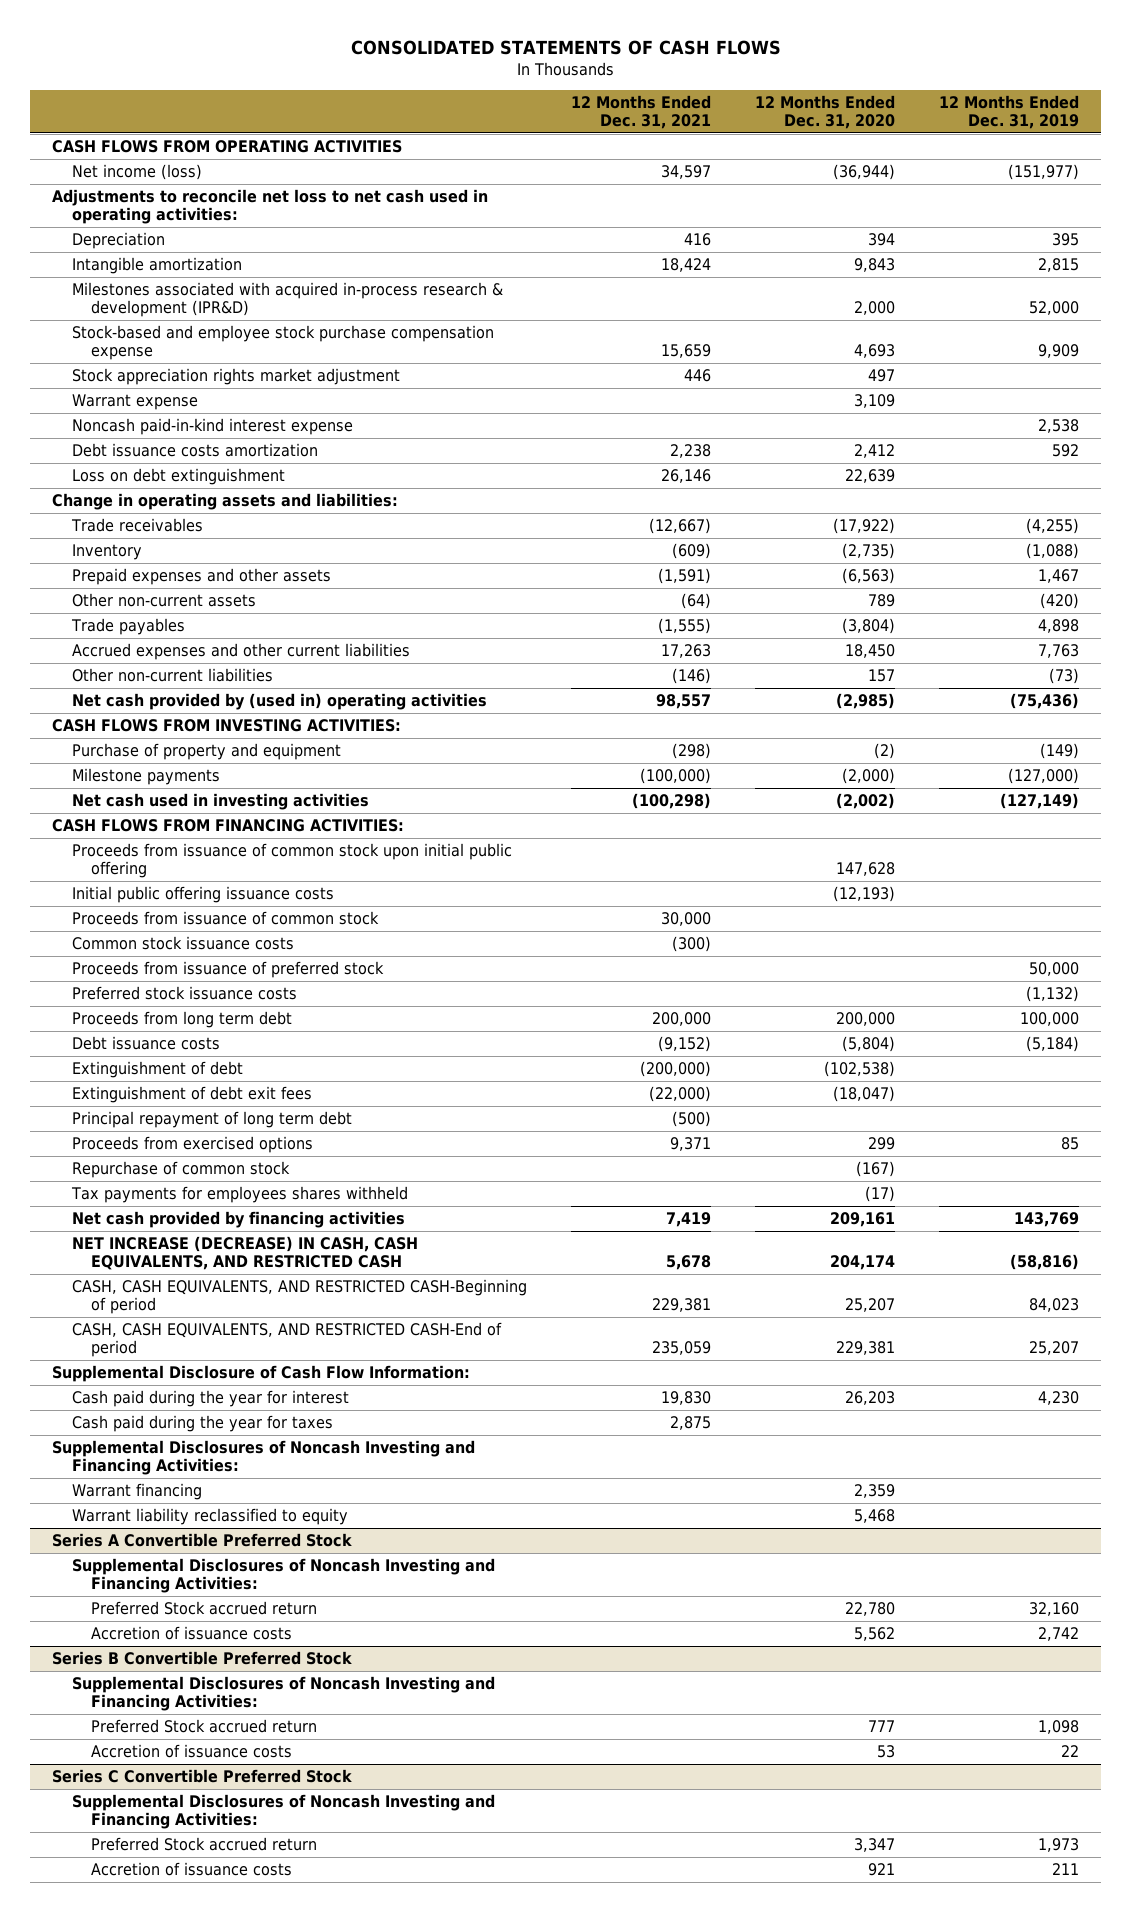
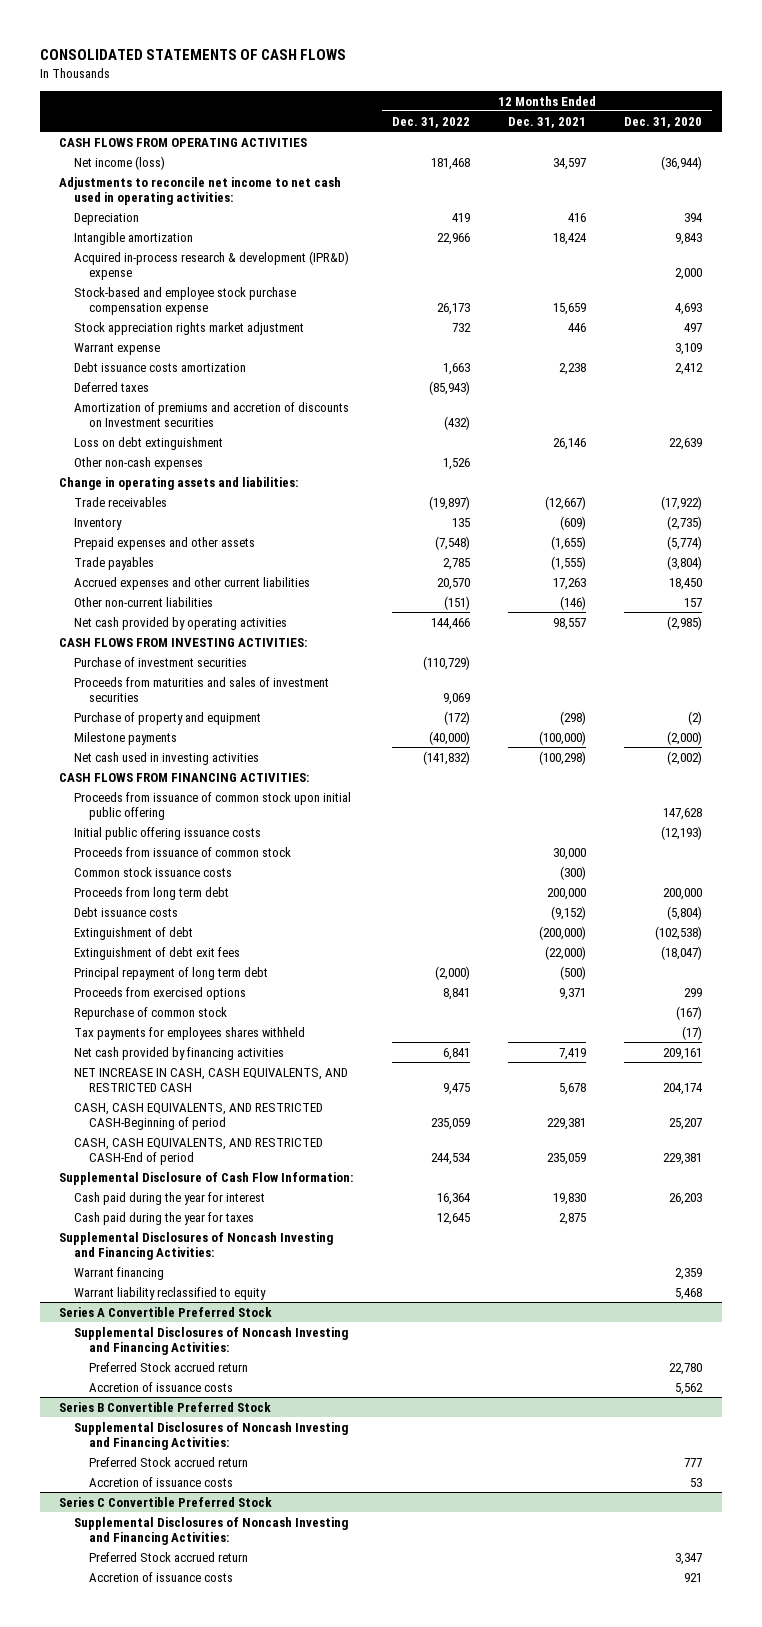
[939,94,1080,129] 12 Months Ended Dec. 31, 2019 -> none
none -> [391,116,470,128] Dec. 31, 2022
[52,188,489,224] Adjustments to reconcile net loss to net cash used in operating activities: -> [59,176,342,205] Adjustments to reconcile net income to net cash used in operating activities:
[71,281,503,317] Milestones associated with acquired in-process research & development (IPR&D) -> [74,250,350,280] Acquired in-process research & development (IPR&D) expense
[71,417,353,435] Noncash paid-in-kind interest expense -> none
none -> [74,381,150,392] Deferred taxes
none -> [74,401,350,427] Amortization of premiums and accretion of discounts on Investment securities
none -> [74,456,204,470] Other non-cash expenses
[71,592,256,607] Other non-current assets -> none
[657,567,711,584] (1,591) -> [551,535,587,550] (1,655)
[842,567,896,584] (6,563) -> [667,535,703,550] (5,774)
[71,692,487,710] Net cash provided by (used in) operating activities -> [74,616,288,630] Net cash provided by operating activities
none -> [74,656,248,667] Purchase of investment securities
none -> [74,676,330,702] Proceeds from maturities and sales of investment securities
[71,960,384,978] Proceeds from issuance of preferred stock -> none
[71,985,297,1000] Preferred stock issuance costs -> none
[71,1235,418,1270] NET INCREASE (DECREASE) IN CASH, CASH EQUIVALENTS, AND RESTRICTED CASH -> [74,1067,349,1092] NET INCREASE IN CASH, CASH EQUIVALENTS, AND RESTRICTED CASH

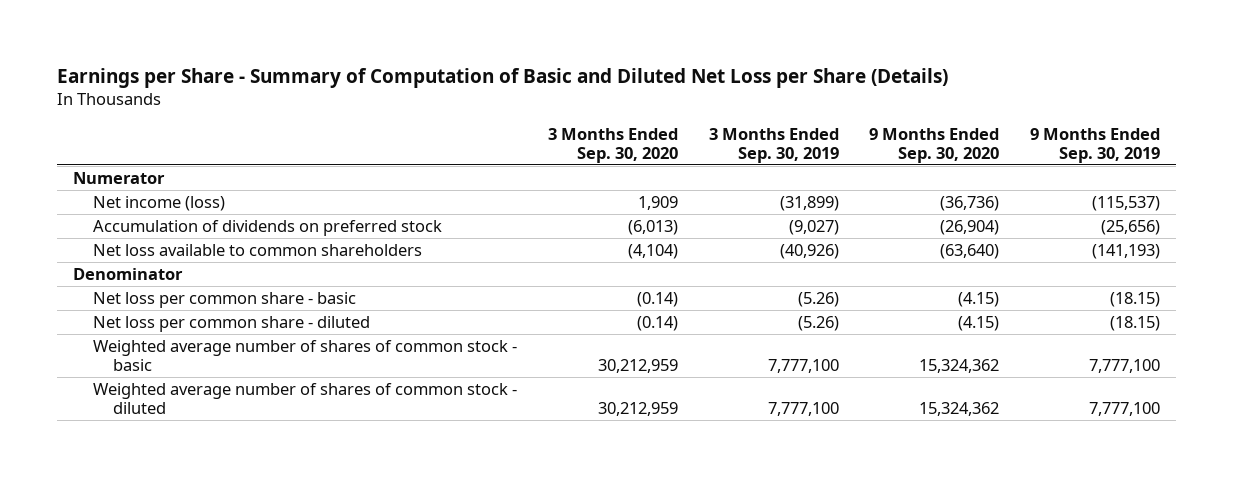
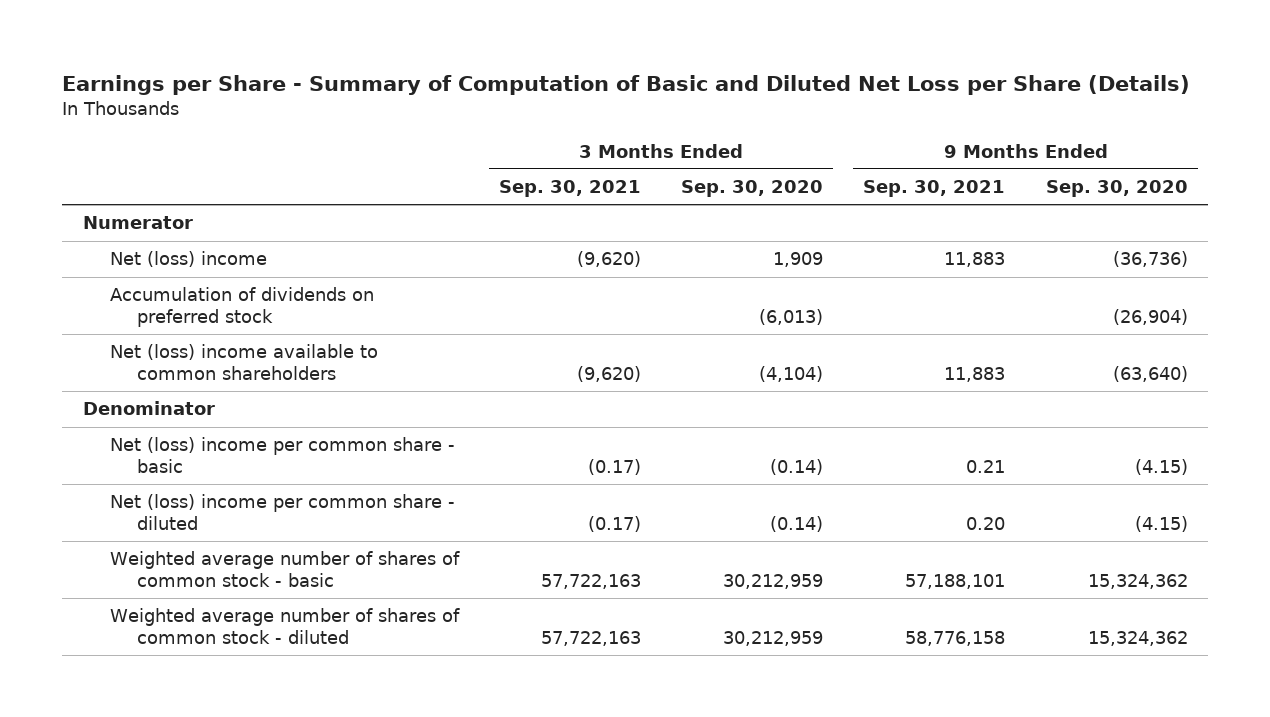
[708,127,839,163] 3 Months Ended Sep. 30, 2019 -> none
[1030,127,1161,163] 9 Months Ended Sep. 30, 2019 -> none
none -> [498,180,641,198] Sep. 30, 2021
none -> [863,180,1006,198] Sep. 30, 2021
[92,195,225,211] Net income (loss) -> [109,251,267,268] Net (loss) income
[92,243,422,256] Net loss available to common shareholders -> [109,344,378,380] Net (loss) income available to common shareholders
[92,291,356,308] Net loss per common share - basic -> [109,437,455,473] Net (loss) income per common share - basic
[92,315,370,332] Net loss per common share - diluted -> [109,494,455,530] Net (loss) income per common share - diluted

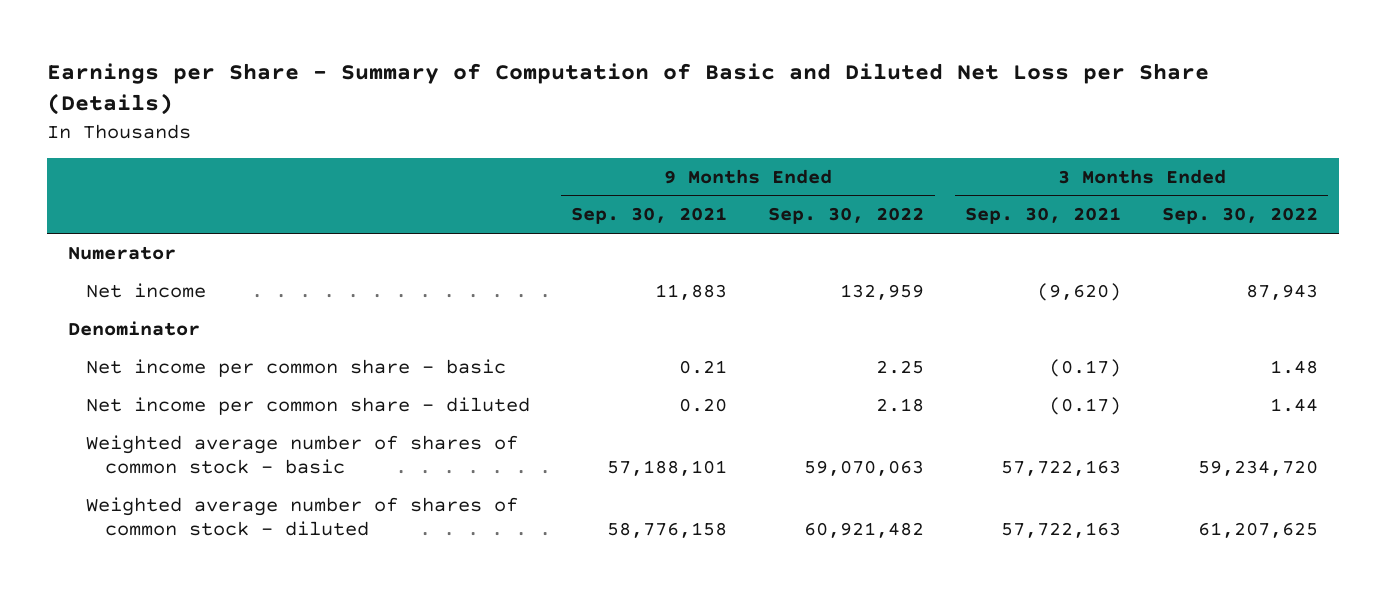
[681,180,824,198] Sep. 30, 2020 -> none
[1045,180,1188,198] Sep. 30, 2020 -> none
none -> [768,207,925,225] Sep. 30, 2022
none -> [1162,207,1319,225] Sep. 30, 2022
[109,287,374,327] Accumulation of dividends on preferred stock -> none
[109,344,378,380] Net (loss) income available to common shareholders -> none
[109,251,267,268] Net (loss) income -> [86,282,207,298] Net income
[109,437,455,473] Net (loss) income per common share - basic -> [86,358,507,377] Net income per common share - basic
[109,494,455,530] Net (loss) income per common share - diluted -> [86,396,531,415] Net income per common share - diluted

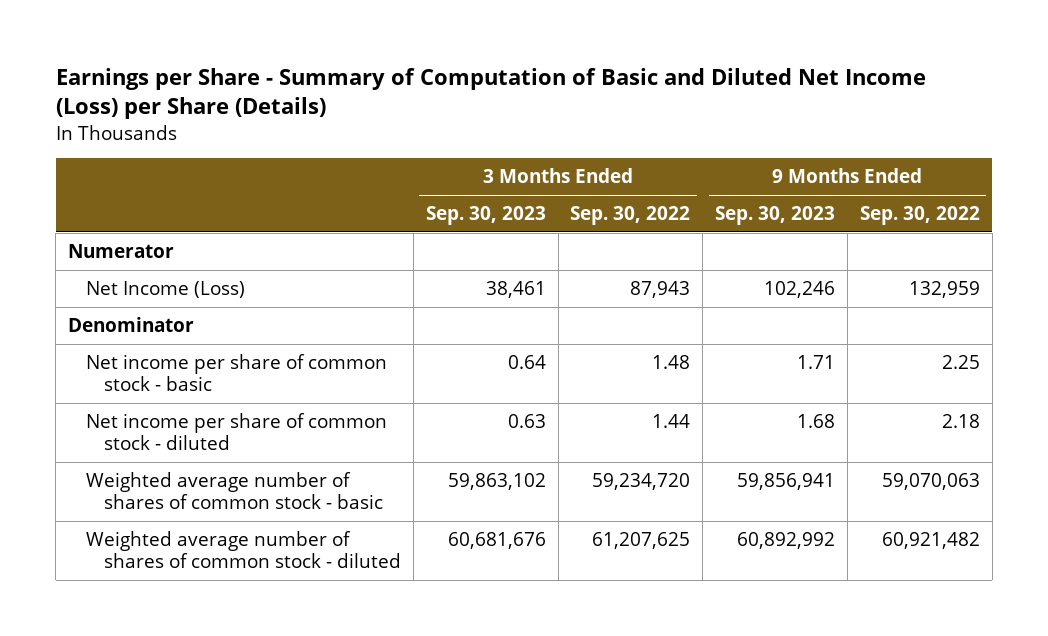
[47,62,1210,116] Earnings per Share - Summary of Computation of Basic and Diluted Net Loss per Share (Details) -> [55,68,926,120] Earnings per Share - Summary of Computation of Basic and Diluted Net Income (Loss) per Share (Details)
[571,207,728,225] Sep. 30, 2021 -> none
[965,207,1122,225] Sep. 30, 2021 -> none
none -> [425,206,546,226] Sep. 30, 2023
none -> [715,206,836,226] Sep. 30, 2023
[86,282,207,298] Net income -> [86,281,246,299] Net Income (Loss)
[86,358,507,377] Net income per common share - basic -> [86,354,388,391] Net income per share of common stock - basic
[86,396,531,415] Net income per common share - diluted -> [86,413,388,450] Net income per share of common stock - diluted

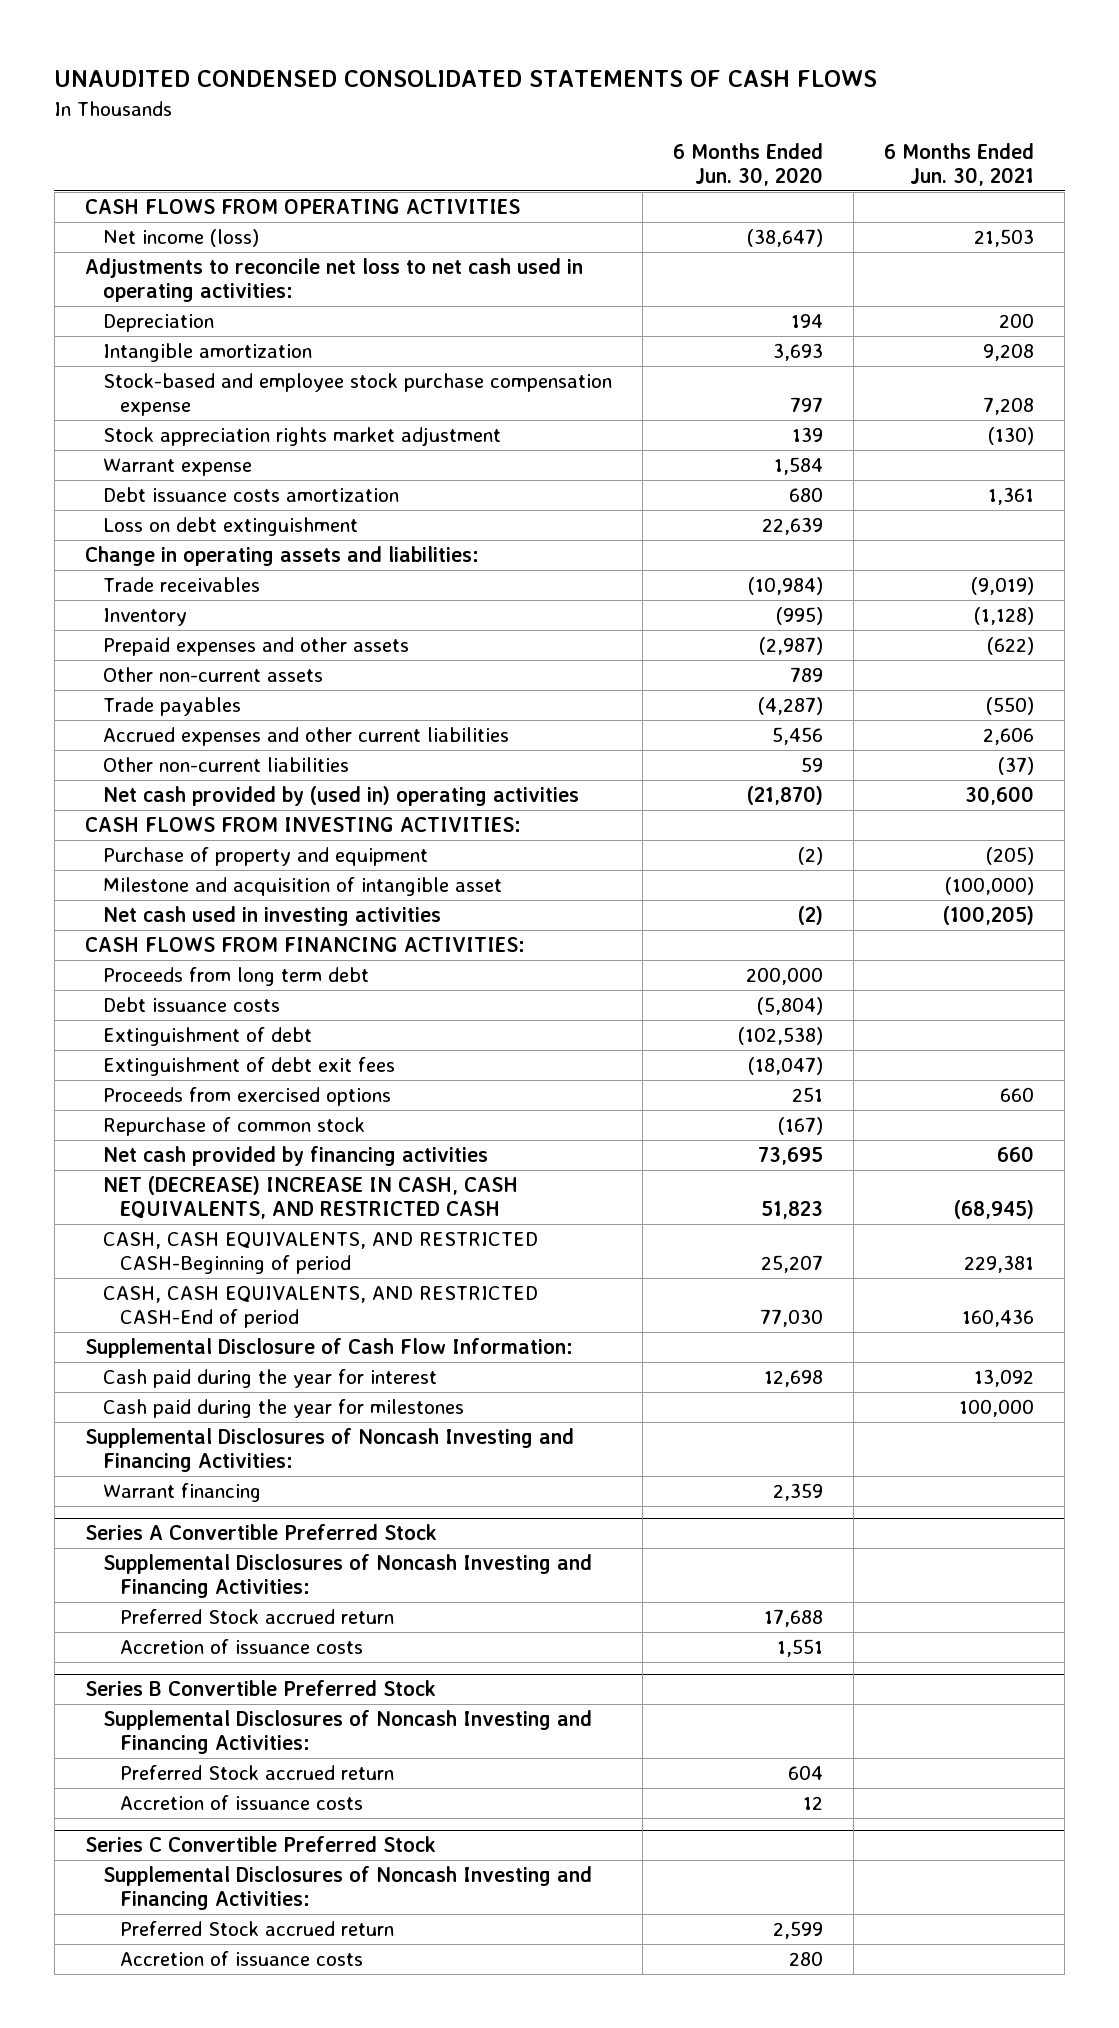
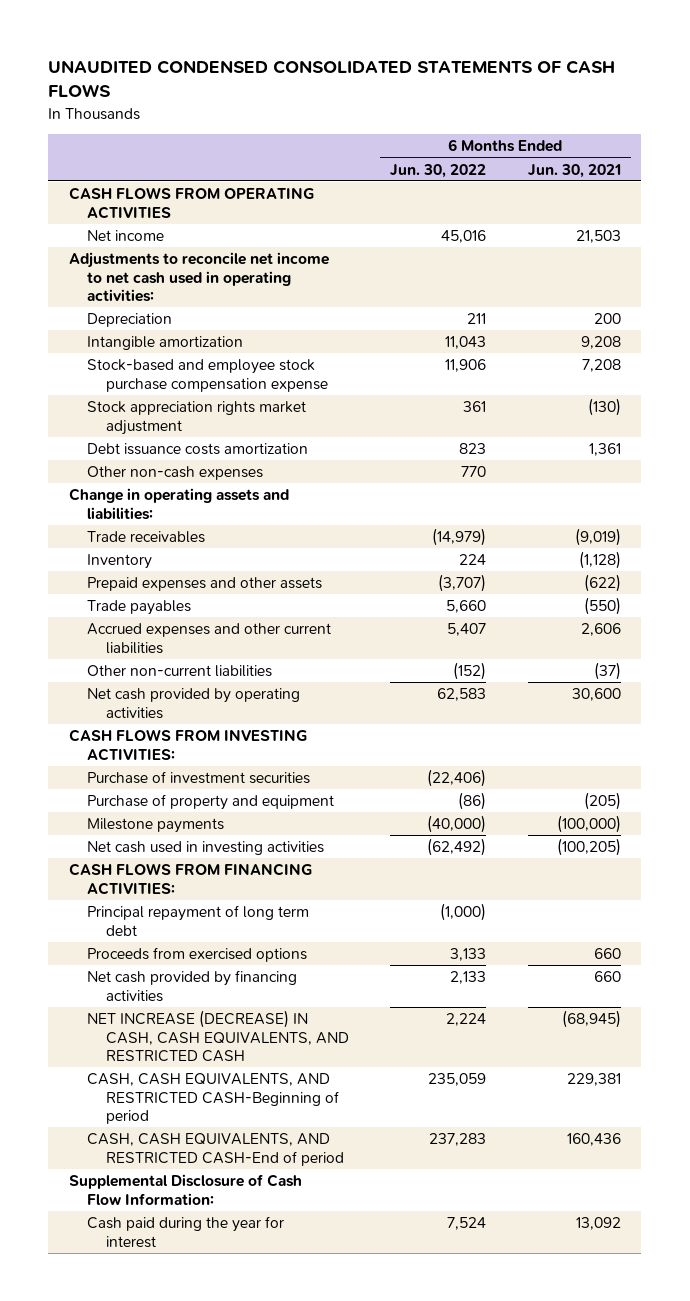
[672,142,823,187] 6 Months Ended Jun. 30, 2020 -> none
none -> [390,163,487,178] Jun. 30, 2022
[102,228,259,247] Net income (loss) -> [87,230,165,242] Net income
[84,257,583,303] Adjustments to reconcile net loss to net cash used in operating activities: -> [69,252,330,303] Adjustments to reconcile net income to net cash used in operating activities:
[102,457,252,476] Warrant expense -> none
[102,516,358,536] Loss on debt extinguishment -> none
none -> [87,466,264,481] Other non-cash expenses
[102,666,323,682] Other non-current assets -> none
[102,785,579,806] Net cash provided by (used in) operating activities -> [87,688,301,719] Net cash provided by operating activities
none -> [87,771,311,785] Purchase of investment securities
[102,876,502,896] Milestone and acquisition of intangible asset -> none
none -> [87,818,225,834] Milestone payments
[102,966,369,986] Proceeds from long term debt -> none
[102,996,280,1012] Debt issuance costs -> none
[102,1026,312,1046] Extinguishment of debt -> none
[102,1056,395,1076] Extinguishment of debt exit fees -> none
none -> [87,905,310,936] Principal repayment of long term debt
[102,1116,365,1136] Repurchase of common stock -> none
[102,1175,518,1220] NET (DECREASE) INCREASE IN CASH, CASH EQUIVALENTS, AND RESTRICTED CASH -> [87,1010,349,1063] NET INCREASE (DECREASE) IN CASH, CASH EQUIVALENTS, AND RESTRICTED CASH
[102,1398,464,1418] Cash paid during the year for milestones -> none
[84,1427,574,1473] Supplemental Disclosures of Noncash Investing and Financing Activities: -> none
[102,1482,261,1502] Warrant financing -> none
[84,1524,437,1541] Series A Convertible Preferred Stock -> none
[102,1553,592,1599] Supplemental Disclosures of Noncash Investing and Financing Activities: -> none
[120,1608,395,1624] Preferred Stock accrued return -> none
[120,1638,364,1654] Accretion of issuance costs -> none
[84,1680,436,1697] Series B Convertible Preferred Stock -> none
[102,1709,592,1755] Supplemental Disclosures of Noncash Investing and Financing Activities: -> none
[120,1764,395,1780] Preferred Stock accrued return -> none
[120,1794,364,1810] Accretion of issuance costs -> none
[84,1836,436,1853] Series C Convertible Preferred Stock -> none
[102,1865,592,1911] Supplemental Disclosures of Noncash Investing and Financing Activities: -> none
[120,1920,395,1936] Preferred Stock accrued return -> none
[120,1950,364,1966] Accretion of issuance costs -> none

